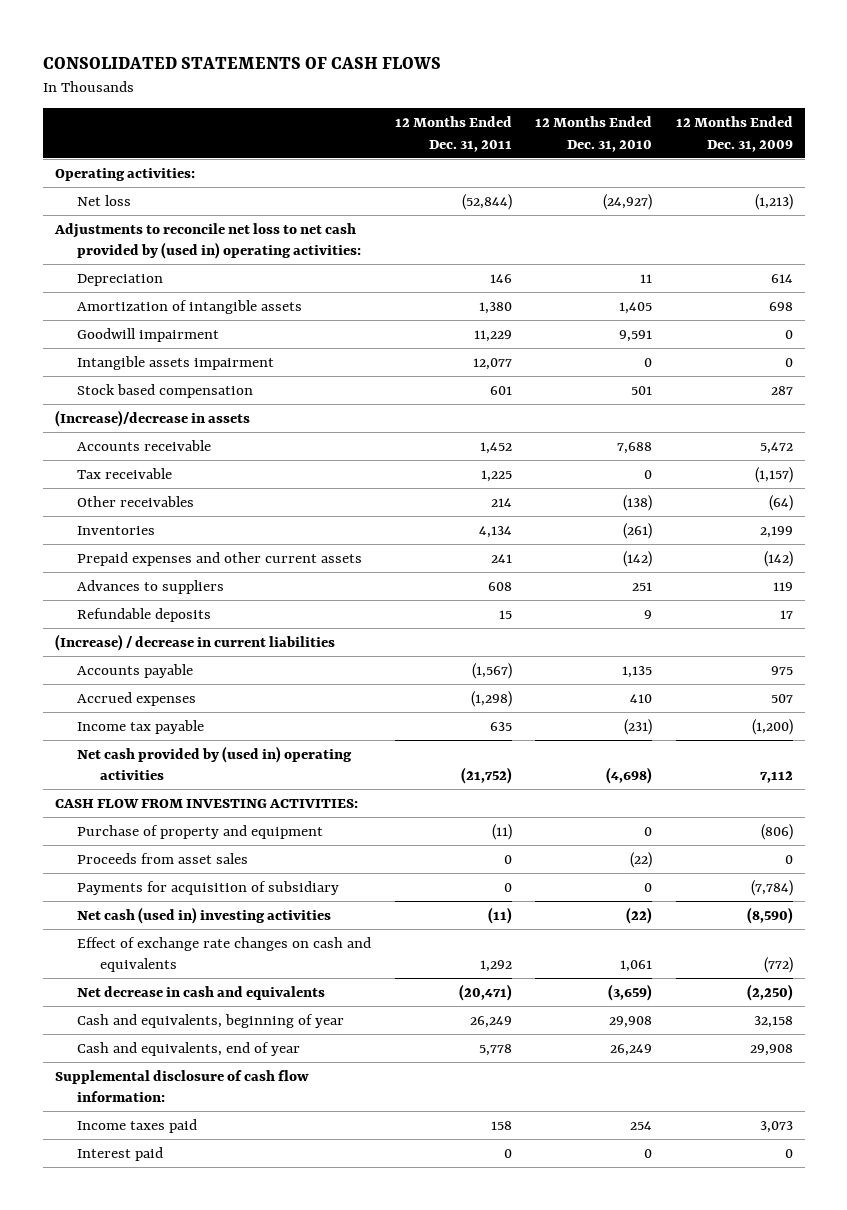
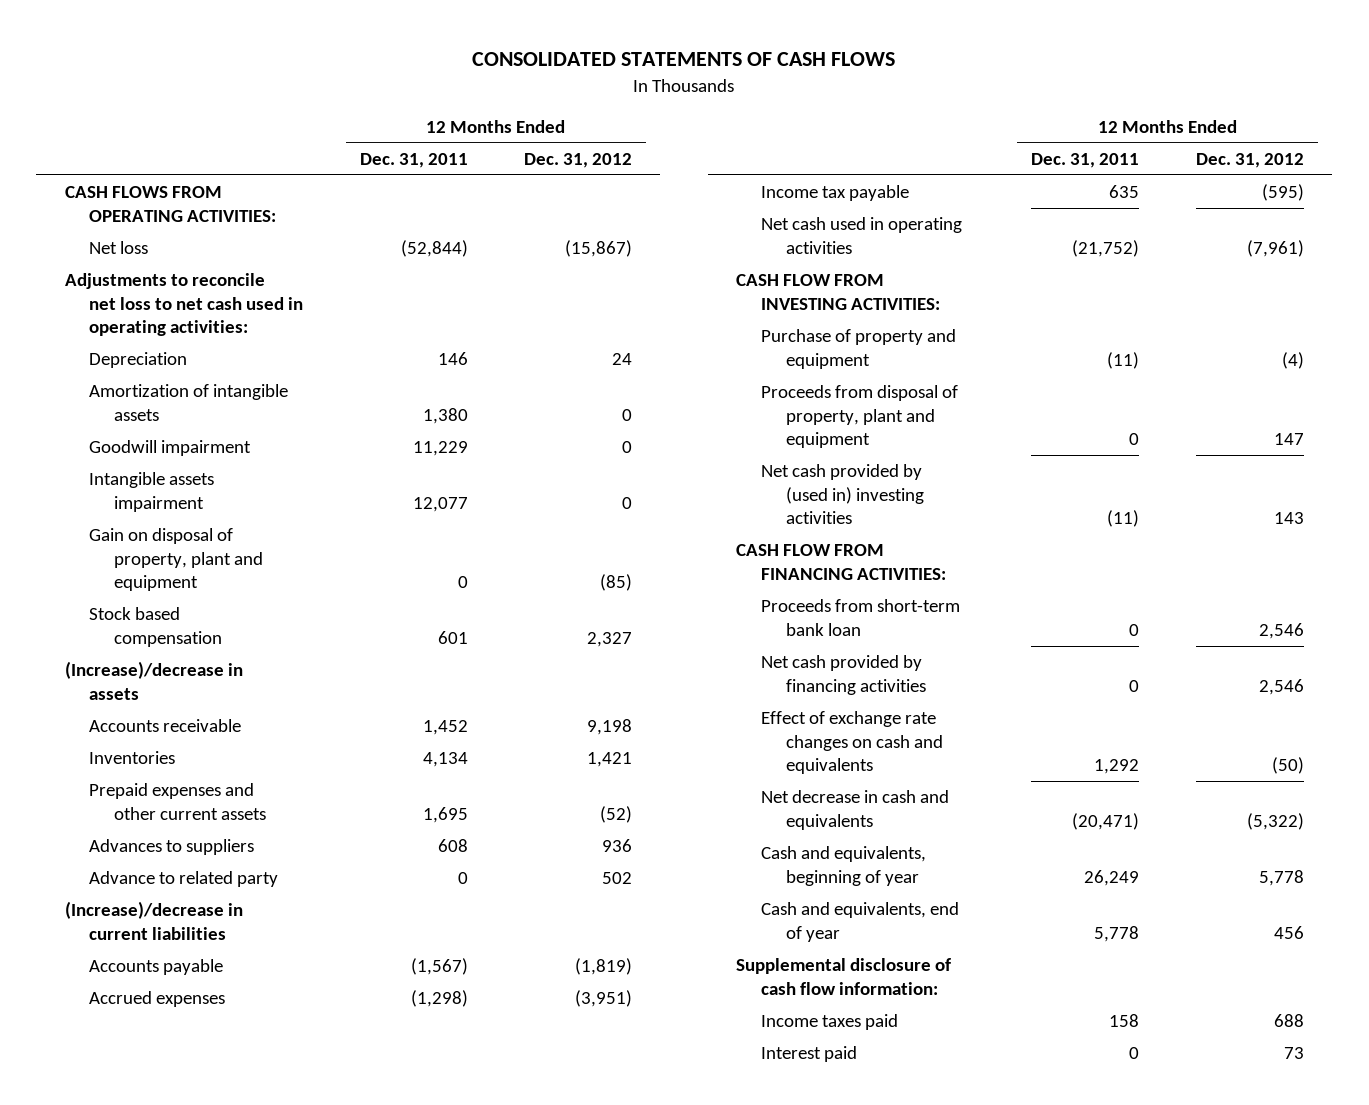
[535,116,653,152] 12 Months Ended Dec. 31, 2010 -> none
[675,116,793,152] 12 Months Ended Dec. 31, 2009 -> none
none -> [524,152,633,168] Dec. 31, 2012
[54,167,195,181] Operating activities: -> [64,186,277,222] CASH FLOWS FROM OPERATING ACTIVITIES:
[53,222,362,260] Adjustments to reconcile net loss to net cash provided by (used in) operating activities: -> [64,273,304,337] Adjustments to reconcile net loss to net cash used in operating activities:
none -> [89,528,264,592] Gain on disposal of property, plant and equipment
[77,467,173,479] Tax receivable -> none
[77,495,195,507] Other receivables -> none
[490,553,512,563] 241 -> [422,806,468,823] 1,695
[77,607,212,622] Refundable deposits -> none
none -> [89,871,279,888] Advance to related party
[54,633,335,651] (Increase) / decrease in current liabilities -> [64,901,243,940] (Increase)/decrease in current liabilities
[77,745,353,781] Net cash provided by (used in) operating activities -> [761,217,963,254] Net cash used in operating activities
[77,852,249,864] Proceeds from asset sales -> none
[77,880,340,895] Payments for acquisition of subsidiary -> none
none -> [761,385,959,449] Proceeds from disposal of property, plant and equipment
[77,906,332,924] Net cash (used in) investing activities -> [761,464,924,525] Net cash provided by (used in) investing activities
none -> [736,544,947,580] CASH FLOW FROM FINANCING ACTIVITIES:
none -> [761,599,961,636] Proceeds from short-term bank loan
none -> [761,655,926,695] Net cash provided by financing activities

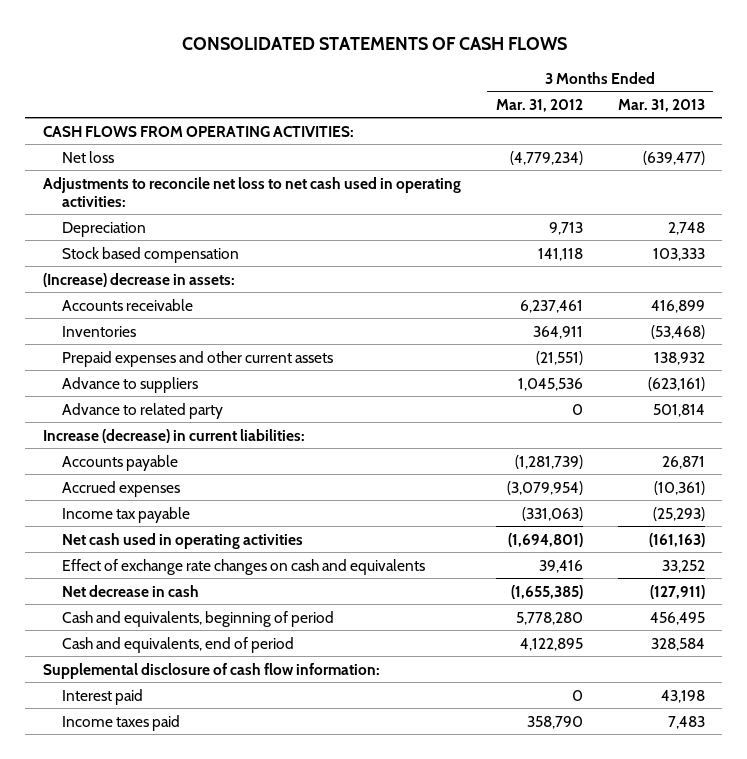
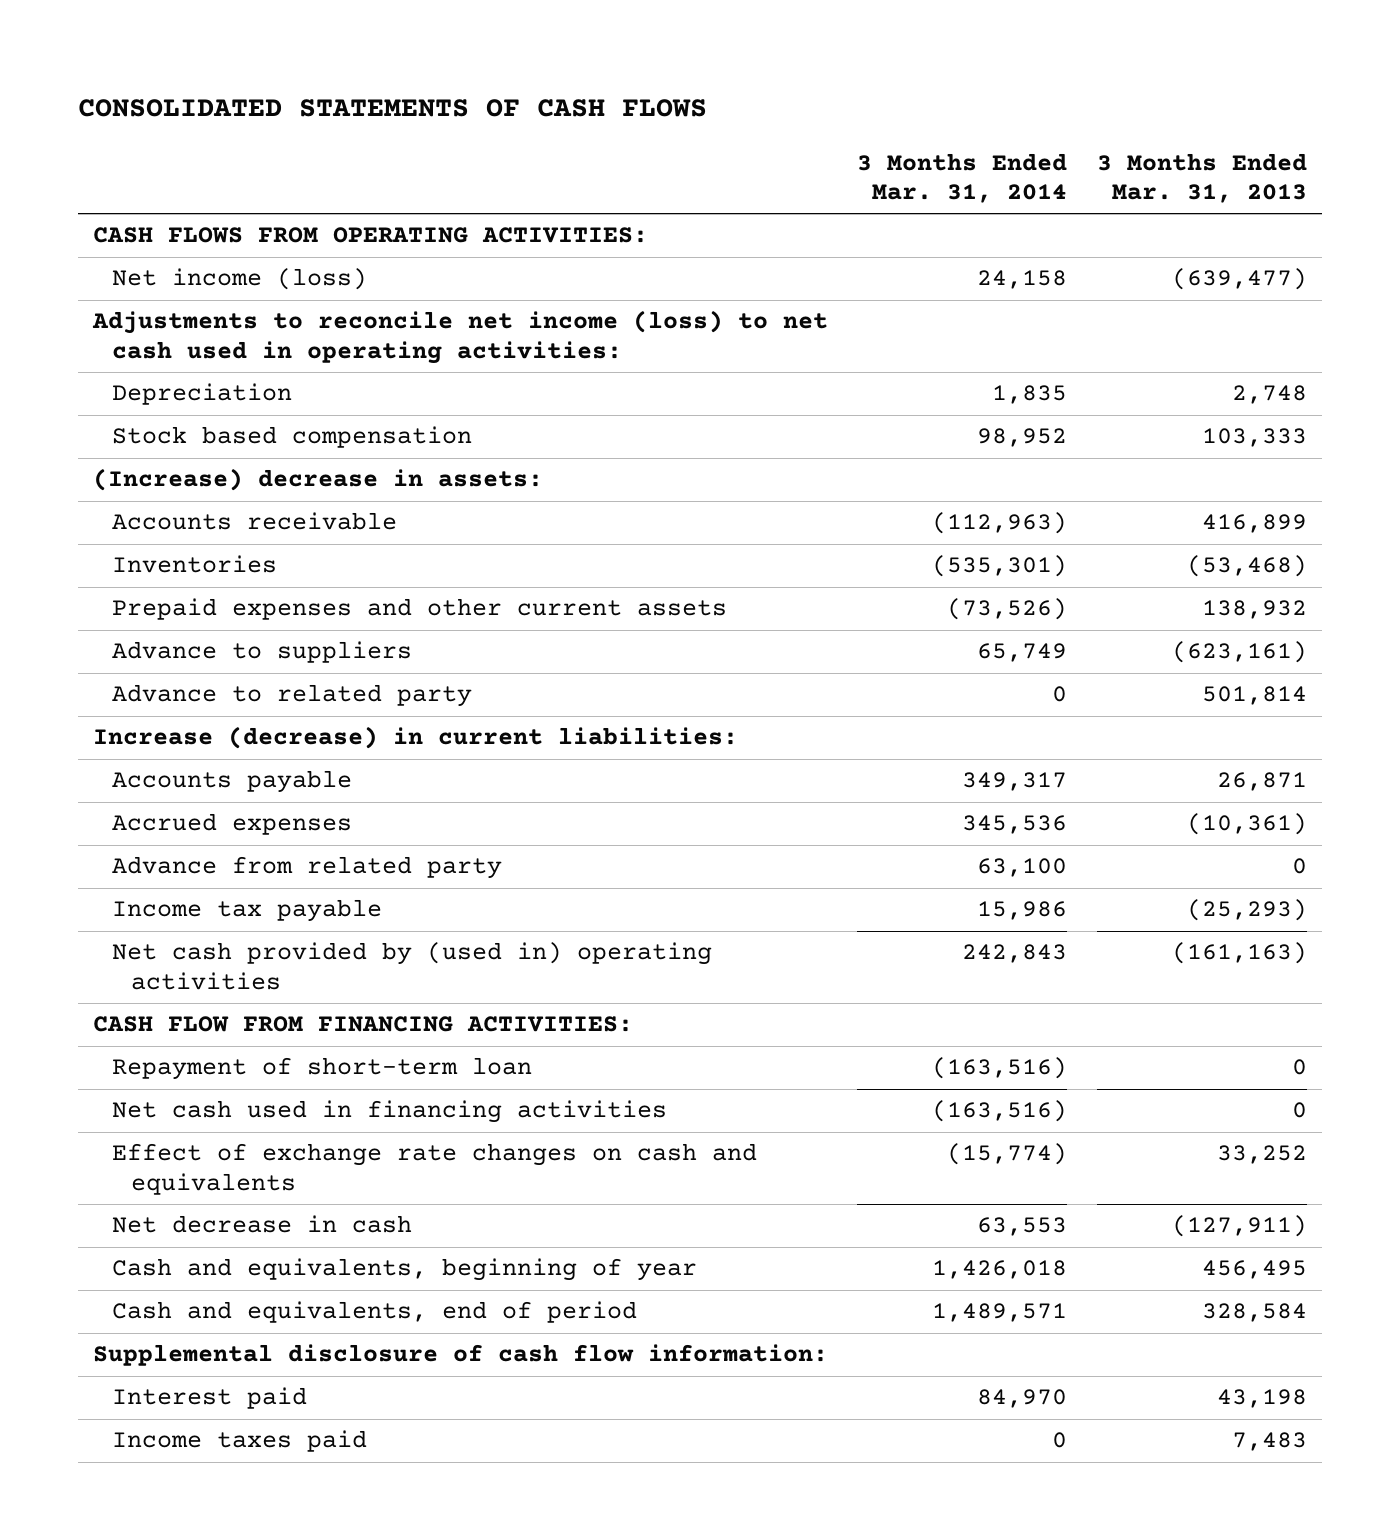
[495,98,583,112] Mar. 31, 2012 -> none
none -> [857,152,1068,204] 3 Months Ended Mar. 31, 2014
[61,150,114,163] Net loss -> [111,268,367,291] Net income (loss)
[42,176,461,207] Adjustments to reconcile net loss to net cash used in operating activities: -> [91,310,828,364] Adjustments to reconcile net income (loss) to net cash used in operating activities:
none -> [111,856,502,880] Advance from related party
[61,532,303,549] Net cash used in operating activities -> [111,942,712,990] Net cash provided by (used in) operating activities
none -> [92,1016,633,1033] CASH FLOW FROM FINANCING ACTIVITIES:
none -> [111,1057,532,1081] Repayment of short-term loan
none -> [111,1100,667,1124] Net cash used in financing activities
[61,610,334,627] Cash and equivalents, beginning of period -> [111,1258,697,1282] Cash and equivalents, beginning of year

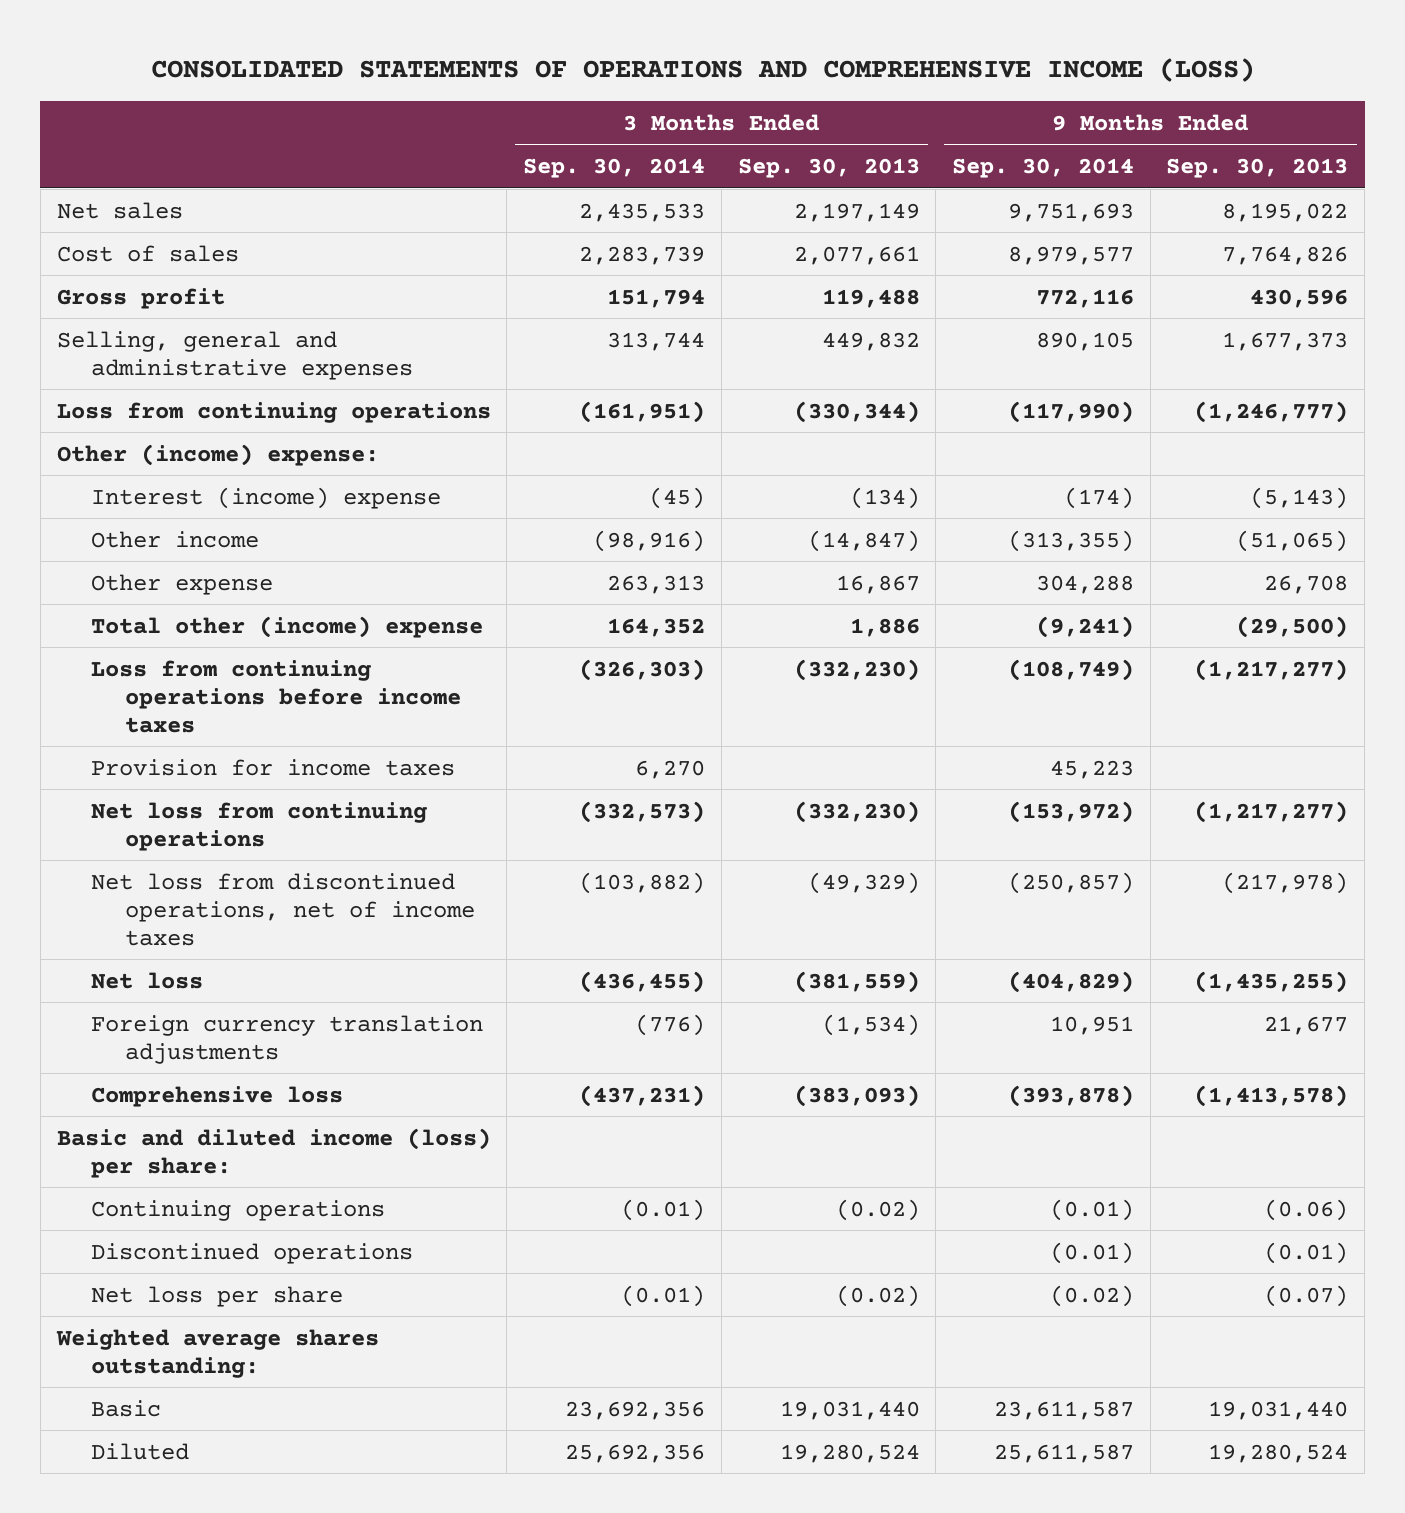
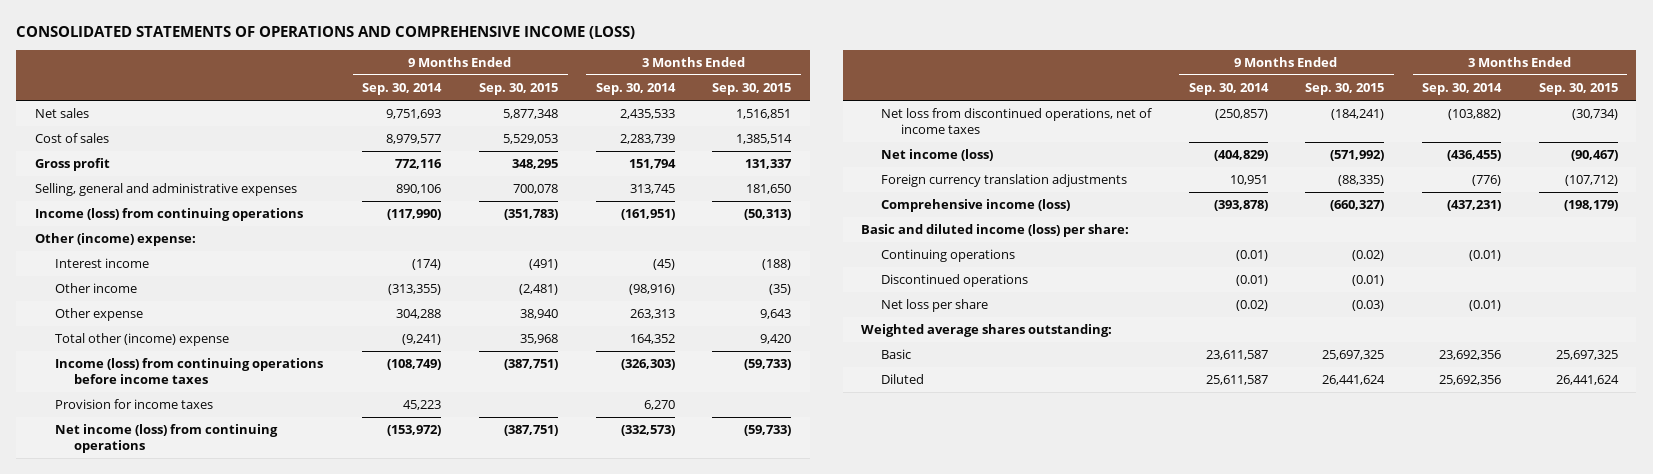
[737,158,920,179] Sep. 30, 2013 -> none
[1166,158,1349,179] Sep. 30, 2013 -> none
none -> [479,83,559,96] Sep. 30, 2015
none -> [712,83,792,96] Sep. 30, 2015
[607,331,706,351] 313,744 -> [629,184,675,195] 313,745
[1035,331,1134,351] 890,105 -> [396,184,442,195] 890,106
[56,401,491,423] Loss from continuing operations -> [35,208,304,222] Income (loss) from continuing operations
[90,486,441,509] Interest (income) expense -> [54,258,149,269] Interest income
[90,659,462,733] Loss from continuing operations before income taxes -> [54,358,323,384] Income (loss) from continuing operations before income taxes
[90,801,427,851] Net loss from continuing operations -> [54,424,278,453] Net income (loss) from continuing operations
[90,971,203,989] Net loss -> [881,149,994,162] Net income (loss)
[90,1085,343,1107] Comprehensive loss -> [881,199,1071,213] Comprehensive income (loss)

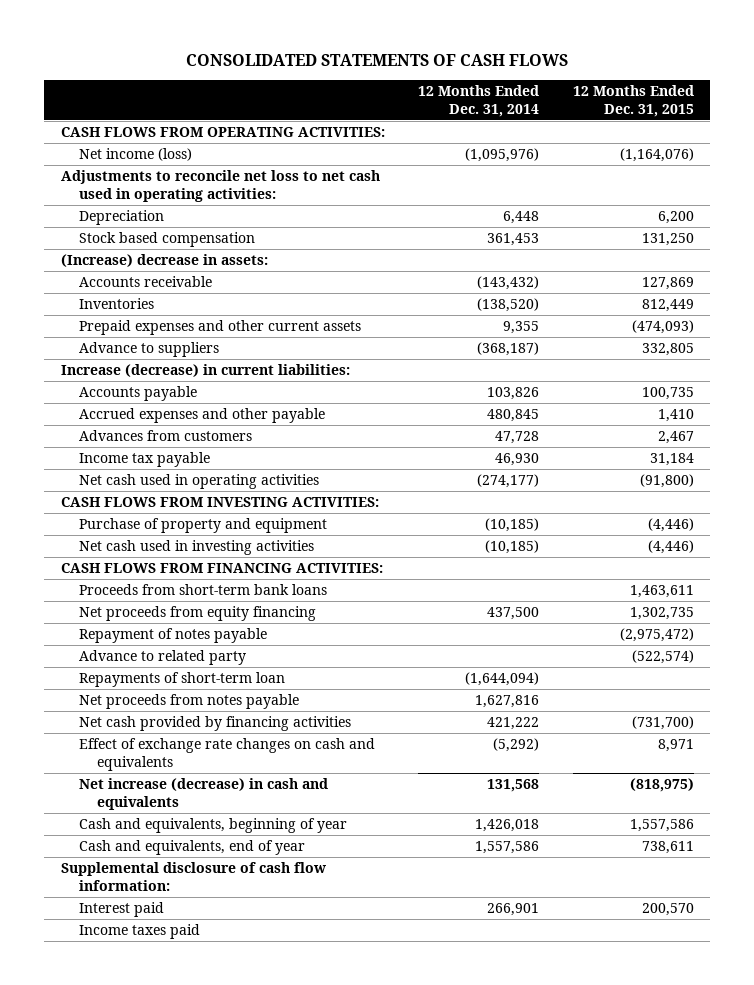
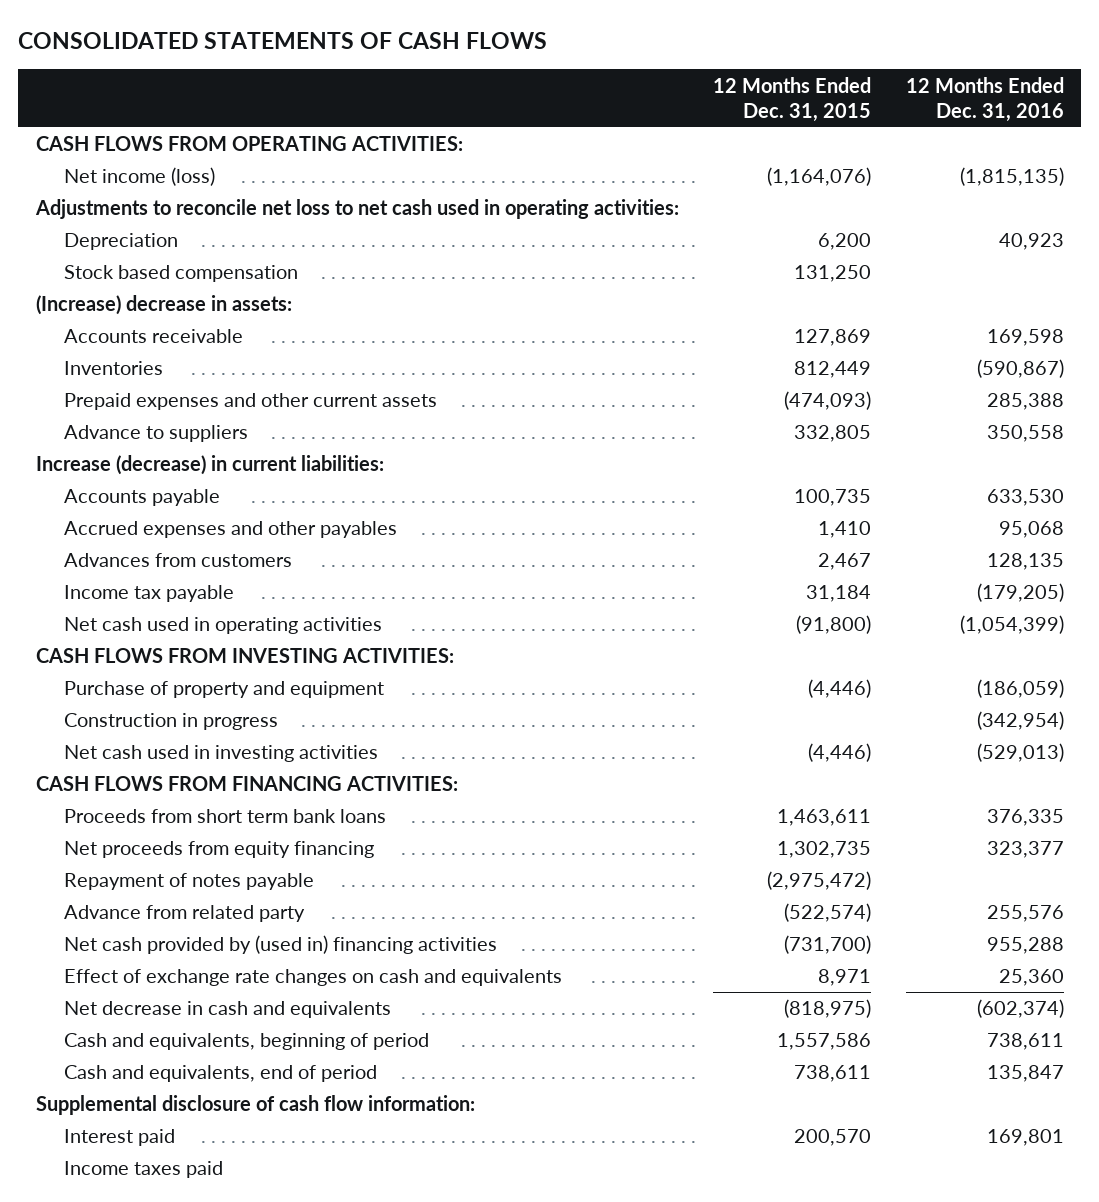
[418,85,540,117] 12 Months Ended Dec. 31, 2014 -> none
none -> [905,76,1064,122] 12 Months Ended Dec. 31, 2016
[79,408,326,424] Accrued expenses and other payable -> [64,521,398,539] Accrued expenses and other payables
none -> [64,713,279,731] Construction in progress
[79,584,328,596] Proceeds from short-term bank loans -> [64,809,387,824] Proceeds from short term bank loans
[79,672,286,688] Repayments of short-term loan -> none
[79,694,300,710] Net proceeds from notes payable -> none
[79,650,247,666] Advance to related party -> [64,905,306,923] Advance from related party
[79,716,352,732] Net cash provided by financing activities -> [64,935,498,955] Net cash provided by (used in) financing activities
[79,778,329,810] Net increase (decrease) in cash and equivalents -> [64,1001,392,1019] Net decrease in cash and equivalents
[79,818,348,834] Cash and equivalents, beginning of year -> [64,1033,430,1051] Cash and equivalents, beginning of period
[79,840,306,856] Cash and equivalents, end of year -> [64,1065,378,1083] Cash and equivalents, end of period

